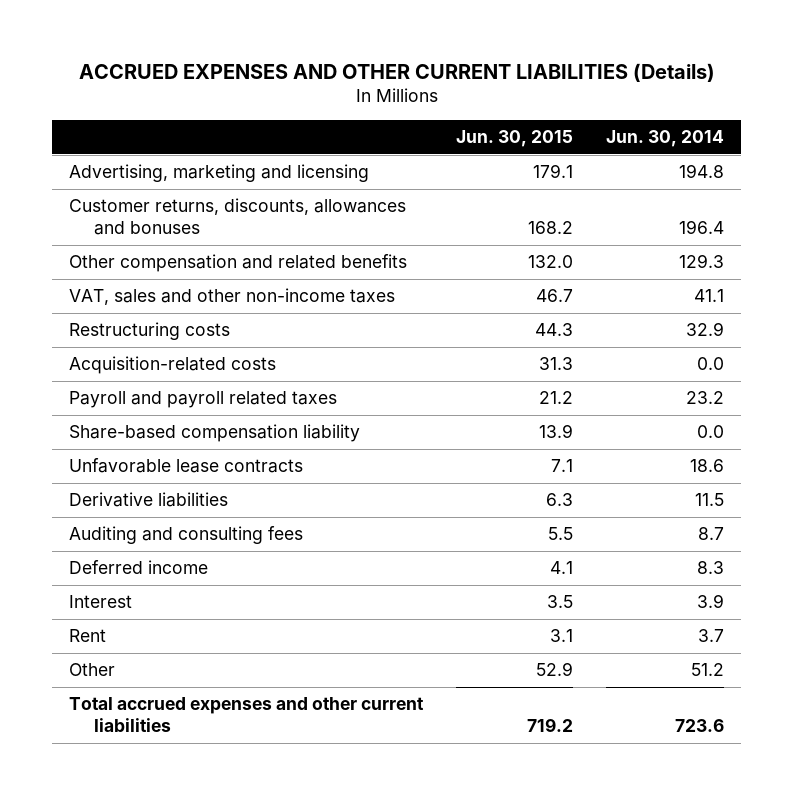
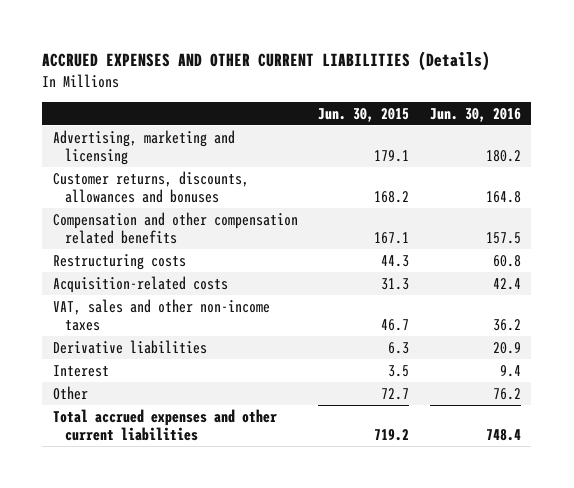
[606,130,725,148] Jun. 30, 2014 -> none
none -> [430,107,522,122] Jun. 30, 2016
[68,254,407,273] Other compensation and related benefits -> [52,211,298,245] Compensation and other compensation related benefits
[528,255,574,269] 132.0 -> [374,232,410,245] 167.1
[68,391,337,409] Payroll and payroll related taxes -> none
[68,424,360,443] Share-based compensation liability -> none
[68,458,303,474] Unfavorable lease contracts -> none
[68,288,395,306] VAT, sales and other non-income taxes -> [52,298,270,332] VAT, sales and other non-income taxes
[68,526,303,545] Auditing and consulting fees -> none
[68,560,208,575] Deferred income -> none
[68,629,106,643] Rent -> none
[536,662,574,677] 52.9 -> [381,387,410,400] 72.7

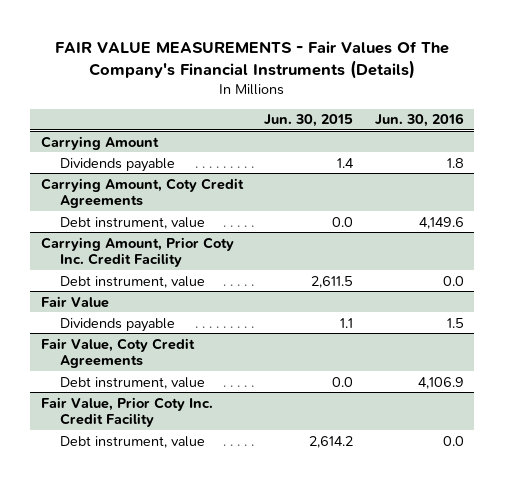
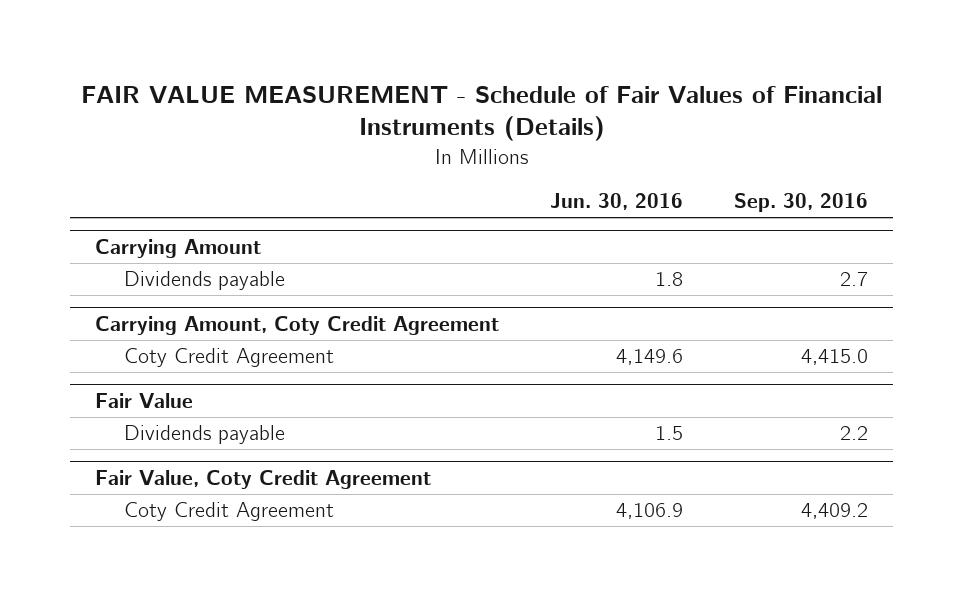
[55,40,450,79] FAIR VALUE MEASUREMENTS - Fair Values Of The Company's Financial Instruments (Details) -> [80,85,882,142] FAIR VALUE MEASUREMENT - Schedule of Fair Values of Financial Instruments (Details)
[264,114,354,128] Jun. 30, 2015 -> none
none -> [733,193,868,213] Sep. 30, 2016
[41,236,235,268] Carrying Amount, Prior Coty Inc. Credit Facility -> none
[60,275,206,288] Debt instrument, value -> none
[41,177,245,209] Carrying Amount, Coty Credit Agreements -> [95,316,500,336] Carrying Amount, Coty Credit Agreement
[60,216,206,229] Debt instrument, value -> [124,348,335,368] Coty Credit Agreement
[41,396,214,428] Fair Value, Prior Coty Inc. Credit Facility -> none
[60,435,206,448] Debt instrument, value -> none
[41,337,196,369] Fair Value, Coty Credit Agreements -> [95,470,432,490] Fair Value, Coty Credit Agreement
[60,376,206,389] Debt instrument, value -> [124,502,335,522] Coty Credit Agreement

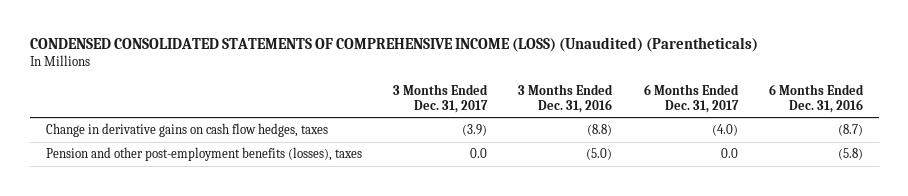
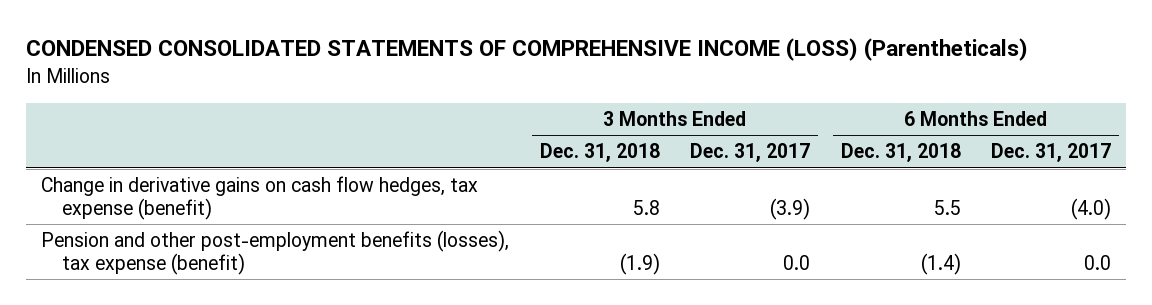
[29,37,758,53] CONDENSED CONSOLIDATED STATEMENTS OF COMPREHENSIVE INCOME (LOSS) (Unaudited) (Parentheticals) -> [25,38,1028,62] CONDENSED CONSOLIDATED STATEMENTS OF COMPREHENSIVE INCOME (LOSS) (Parentheticals)
[518,83,614,113] 3 Months Ended Dec. 31, 2016 -> none
[768,83,864,113] 6 Months Ended Dec. 31, 2016 -> none
none -> [539,143,660,163] Dec. 31, 2018
none -> [840,143,961,163] Dec. 31, 2018
[45,123,328,138] Change in derivative gains on cash flow hedges, taxes -> [41,176,479,221] Change in derivative gains on cash flow hedges, tax expense (benefit)
[45,147,362,162] Pension and other post-employment benefits (losses), taxes -> [41,230,510,276] Pension and other post-employment benefits (losses), tax expense (benefit)

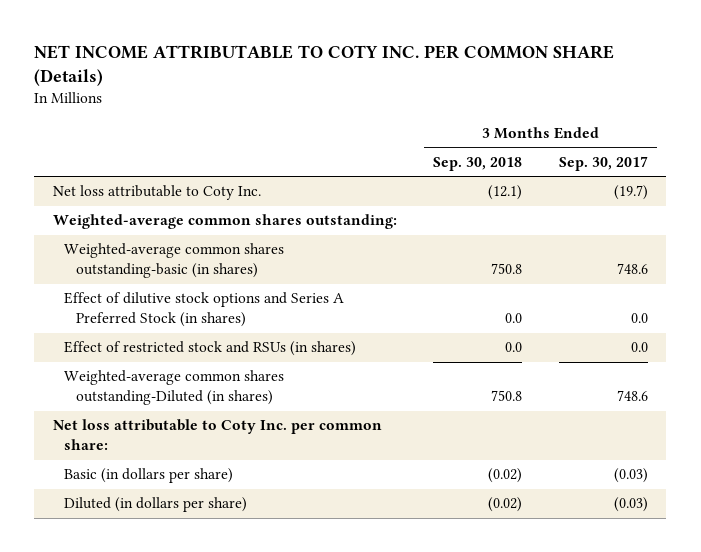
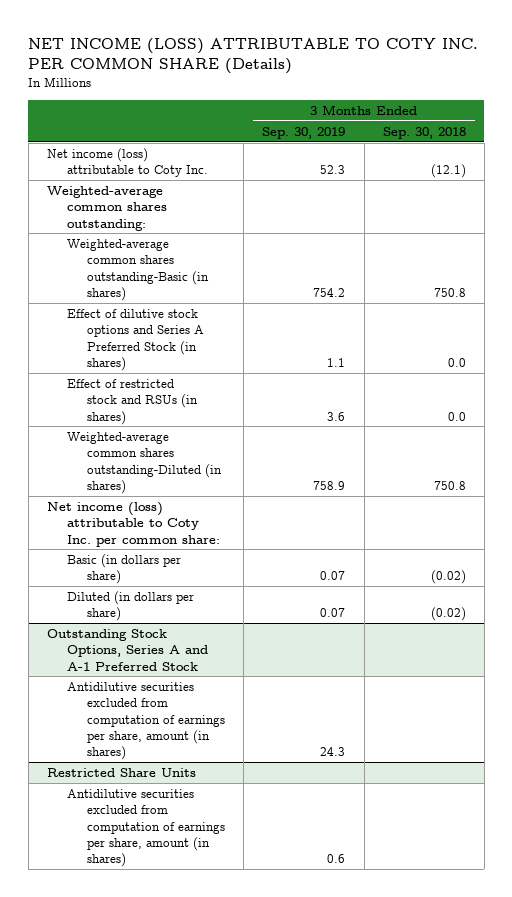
[34,45,615,87] NET INCOME ATTRIBUTABLE TO COTY INC. PER COMMON SHARE (Details) -> [28,37,479,75] NET INCOME (LOSS) ATTRIBUTABLE TO COTY INC. PER COMMON SHARE (Details)
[558,155,648,171] Sep. 30, 2017 -> none
none -> [262,126,346,139] Sep. 30, 2019
[52,185,261,201] Net loss attributable to Coty Inc. -> [46,147,209,178] Net income (loss) attributable to Coty Inc.
[64,243,285,279] Weighted-average common shares outstanding-basic (in shares) -> [67,238,210,301] Weighted-average common shares outstanding-Basic (in shares)
[52,419,382,451] Net loss attributable to Coty Inc. per common share: -> [46,501,221,547] Net income (loss) attributable to Coty Inc. per common share:
none -> [46,628,209,671] Outstanding Stock Options, Series A and A-1 Preferred Stock
none -> [67,681,226,761] Antidilutive securities excluded from computation of earnings per share, amount (in shares)
none -> [46,767,196,777] Restricted Share Units
none -> [67,788,226,868] Antidilutive securities excluded from computation of earnings per share, amount (in shares)

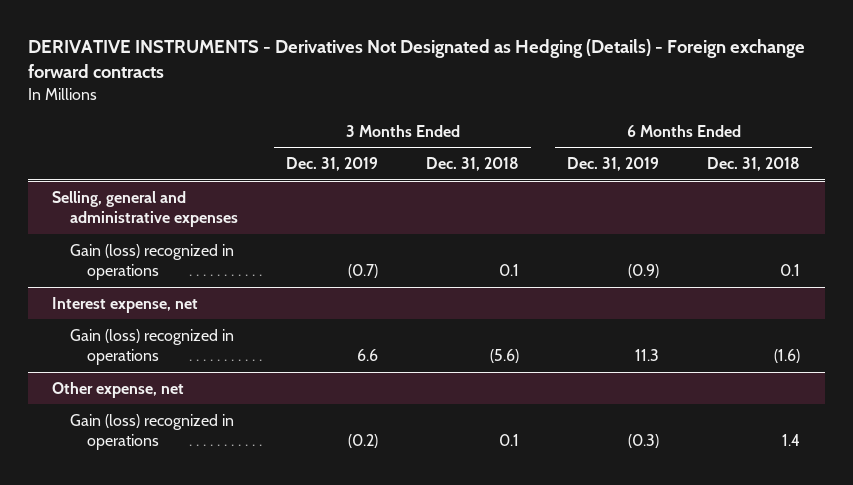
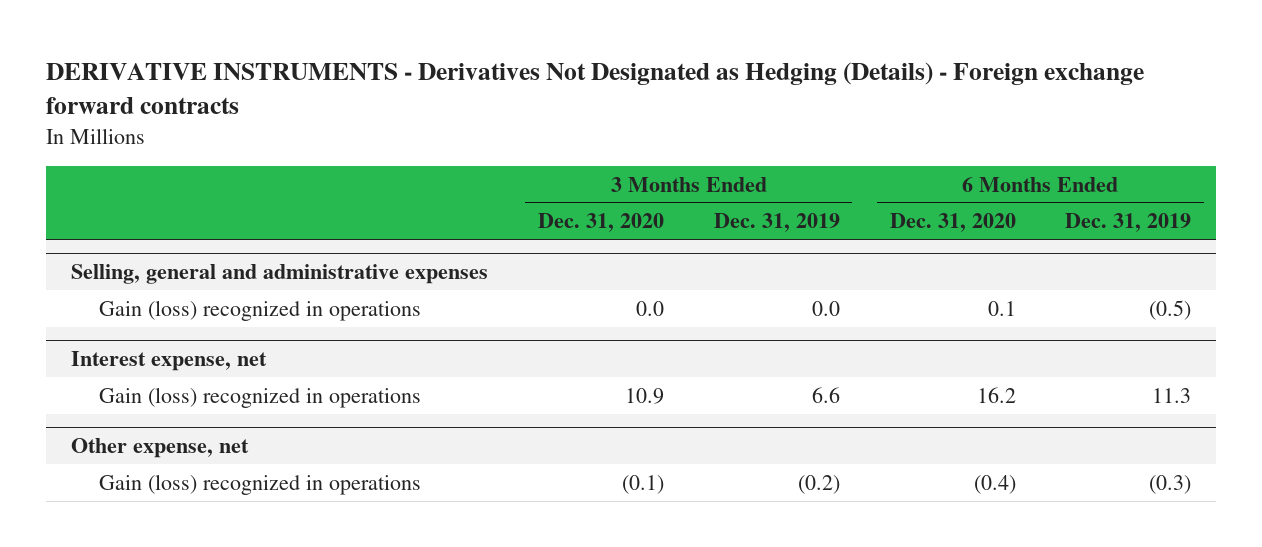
[426,157,520,172] Dec. 31, 2018 -> none
[707,157,801,172] Dec. 31, 2018 -> none
none -> [537,213,664,233] Dec. 31, 2020
none -> [889,213,1016,233] Dec. 31, 2020
[347,264,378,279] (0.7) -> [811,300,840,316] 0.0
[628,264,660,279] (0.9) -> [1149,299,1192,320] (0.5)

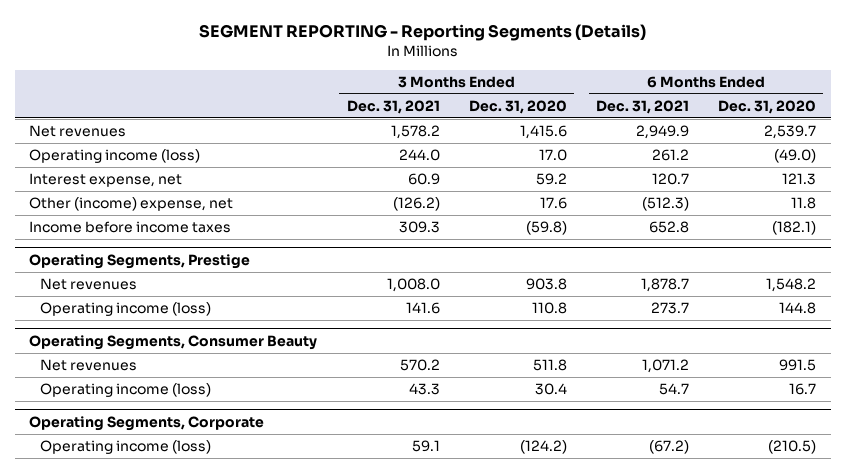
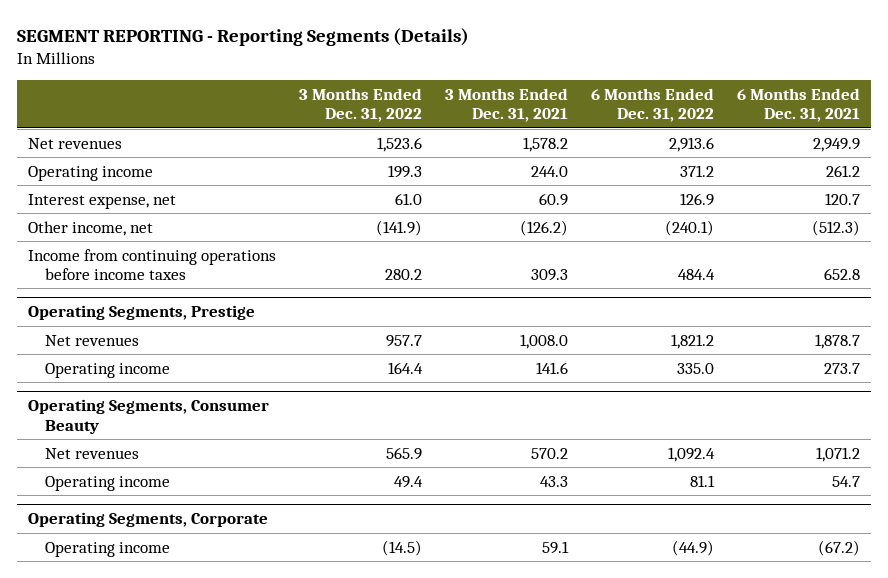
[468,99,567,114] Dec. 31, 2020 -> none
[717,99,816,114] Dec. 31, 2020 -> none
none -> [298,88,422,123] 3 Months Ended Dec. 31, 2022
none -> [590,88,714,123] 6 Months Ended Dec. 31, 2022
[29,149,201,164] Operating income (loss) -> [27,165,153,181] Operating income
[29,197,234,212] Other (income) expense, net -> [27,220,153,236] Other income, net
[29,221,232,234] Income before income taxes -> [27,248,276,280] Income from continuing operations before income taxes
[40,302,212,317] Operating income (loss) -> [45,362,171,378] Operating income
[40,383,212,398] Operating income (loss) -> [45,475,171,491] Operating income
[40,440,212,455] Operating income (loss) -> [45,541,171,557] Operating income

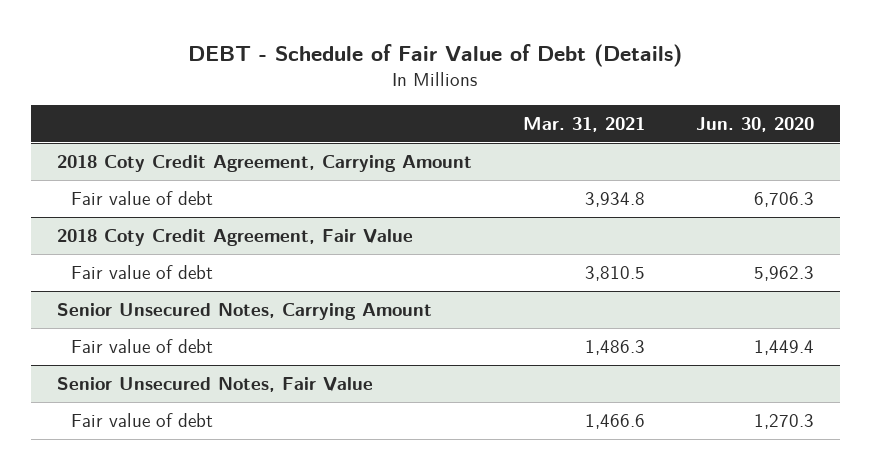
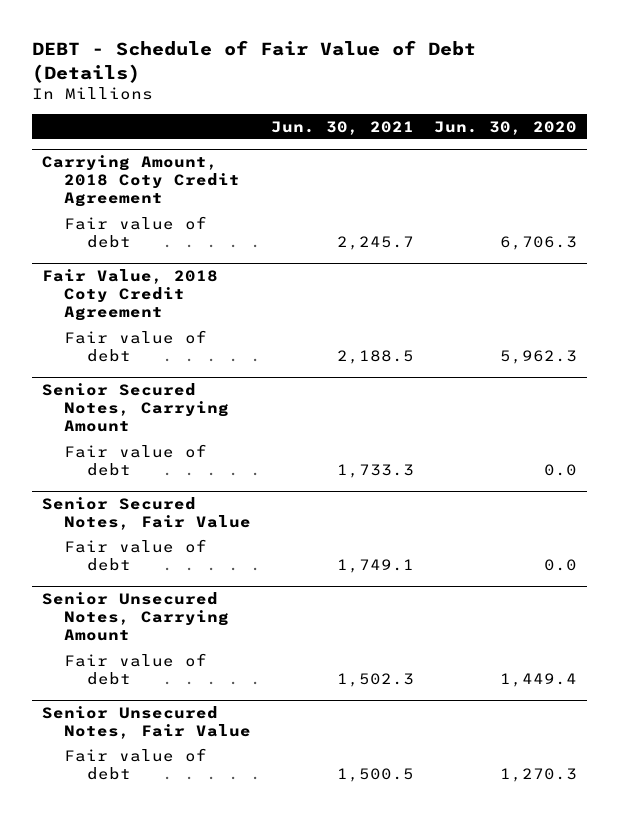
[522,116,645,132] Mar. 31, 2021 -> none
none -> [271,120,415,135] Jun. 30, 2021
[56,154,472,172] 2018 Coty Credit Agreement, Carrying Amount -> [41,154,241,208] Carrying Amount, 2018 Coty Credit Agreement
[56,228,413,246] 2018 Coty Credit Agreement, Fair Value -> [41,268,218,322] Fair Value, 2018 Coty Credit Agreement
none -> [41,382,230,433] Senior Secured Notes, Carrying Amount
none -> [64,443,208,477] Fair value of debt
none -> [41,496,252,531] Senior Secured Notes, Fair Value
none -> [64,538,208,572] Fair value of debt

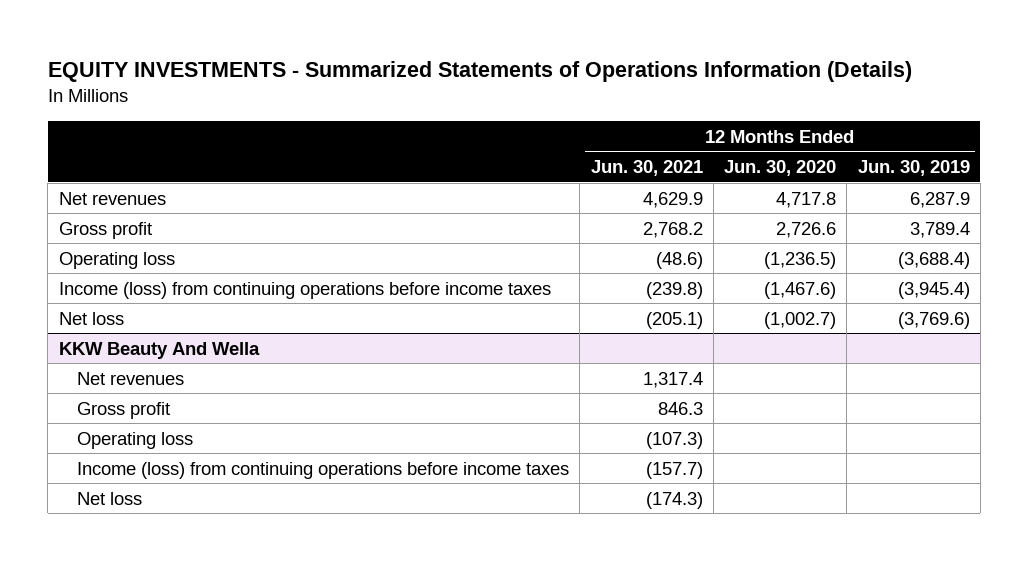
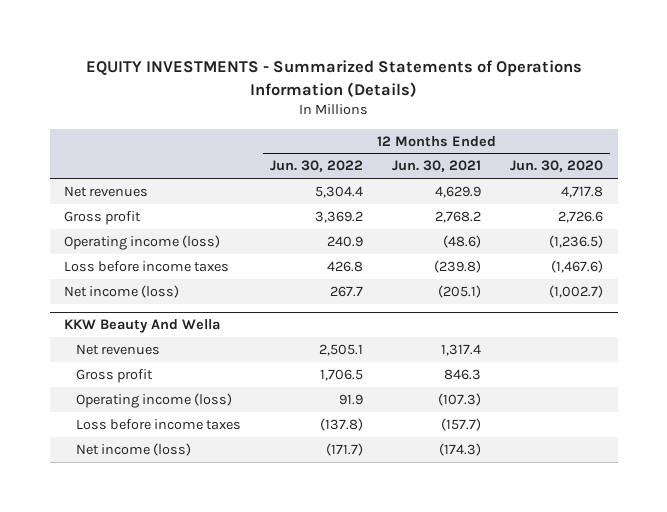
[857,159,970,176] Jun. 30, 2019 -> none
none -> [270,160,364,173] Jun. 30, 2022
[58,251,175,269] Operating loss -> [64,234,221,250] Operating income (loss)
[58,281,551,299] Income (loss) from continuing operations before income taxes -> [64,260,230,272] Loss before income taxes
[58,311,124,325] Net loss -> [64,284,180,298] Net income (loss)
[77,431,194,449] Operating loss -> [76,392,233,408] Operating income (loss)
[77,461,570,479] Income (loss) from continuing operations before income taxes -> [76,418,242,430] Loss before income taxes
[77,491,143,505] Net loss -> [76,442,192,456] Net income (loss)

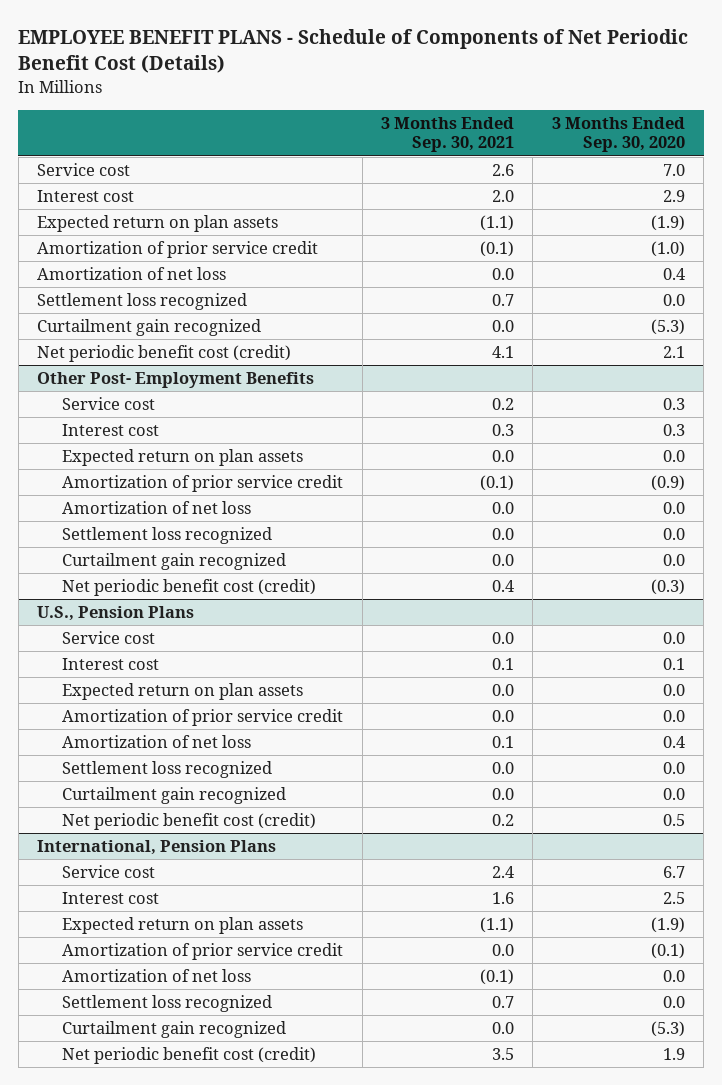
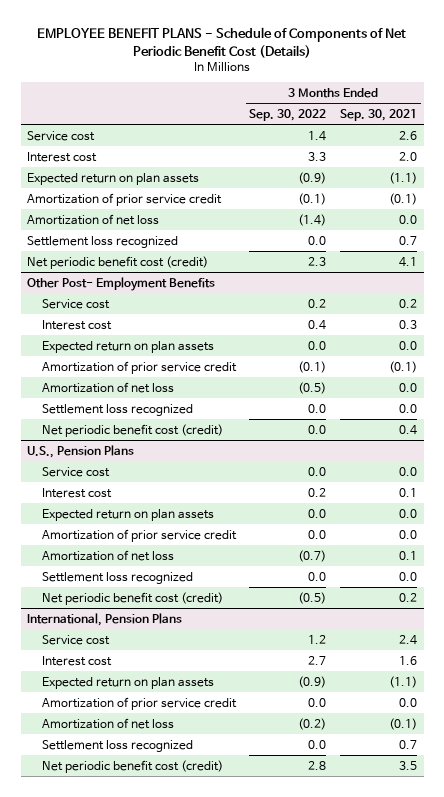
[551,116,685,153] 3 Months Ended Sep. 30, 2020 -> none
none -> [249,108,327,121] Sep. 30, 2022
[37,319,262,337] Curtailment gain recognized -> none
[62,553,287,571] Curtailment gain recognized -> none
[62,787,287,805] Curtailment gain recognized -> none
[62,1021,287,1039] Curtailment gain recognized -> none

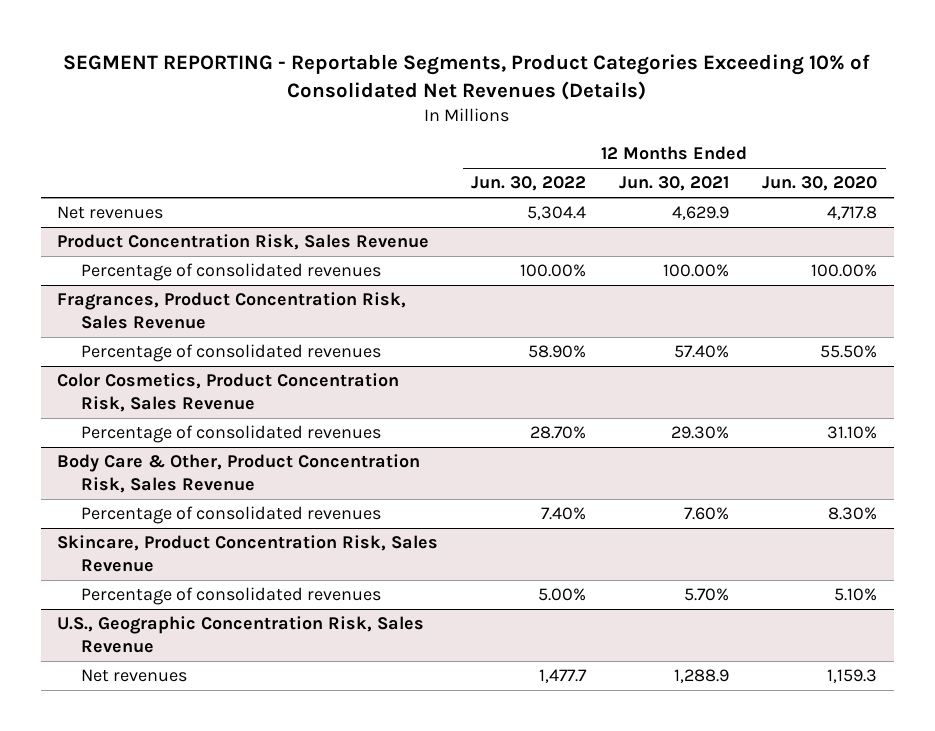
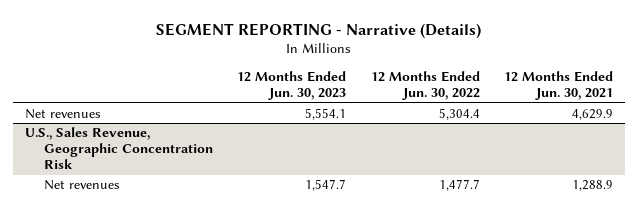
[63,53,871,100] SEGMENT REPORTING - Reportable Segments, Product Categories Exceeding 10% of Consolidated Net Revenues (Details) -> [156,22,482,39] SEGMENT REPORTING - Narrative (Details)
[762,176,878,192] Jun. 30, 2020 -> none
none -> [237,71,347,101] 12 Months Ended Jun. 30, 2023
[57,234,430,251] Product Concentration Risk, Sales Revenue -> none
[81,263,382,282] Percentage of consolidated revenues -> none
[57,292,407,330] Fragrances, Product Concentration Risk, Sales Revenue -> none
[81,344,382,363] Percentage of consolidated revenues -> none
[57,373,400,413] Color Cosmetics, Product Concentration Risk, Sales Revenue -> none
[81,425,382,444] Percentage of consolidated revenues -> none
[57,454,421,494] Body Care & Other, Product Concentration Risk, Sales Revenue -> none
[81,506,382,525] Percentage of consolidated revenues -> none
[57,535,439,573] Skincare, Product Concentration Risk, Sales Revenue -> none
[81,587,382,606] Percentage of consolidated revenues -> none
[57,616,425,654] U.S., Geographic Concentration Risk, Sales Revenue -> [25,127,214,170] U.S., Sales Revenue, Geographic Concentration Risk

